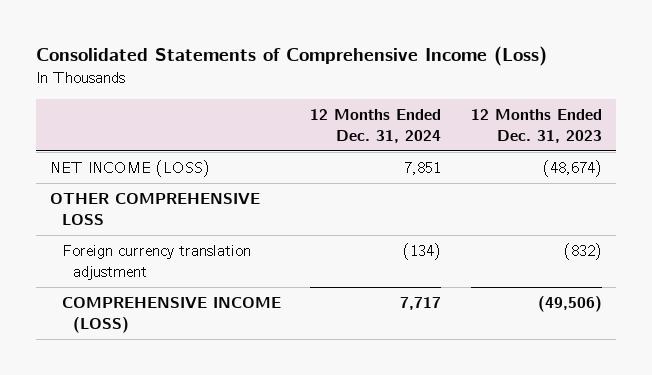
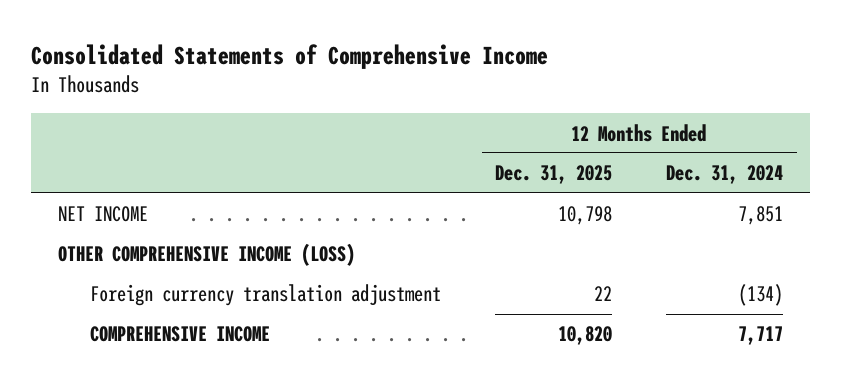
[35,45,547,66] Consolidated Statements of Comprehensive Income (Loss) -> [30,43,548,69] Consolidated Statements of Comprehensive Income
[470,109,602,143] 12 Months Ended Dec. 31, 2023 -> none
none -> [495,165,613,185] Dec. 31, 2025
[50,160,211,178] NET INCOME (LOSS) -> [57,206,148,223] NET INCOME
[50,193,261,225] OTHER COMPREHENSIVE LOSS -> [57,243,355,267] OTHER COMPREHENSIVE INCOME (LOSS)
[61,297,281,333] COMPREHENSIVE INCOME (LOSS) -> [90,326,271,343] COMPREHENSIVE INCOME

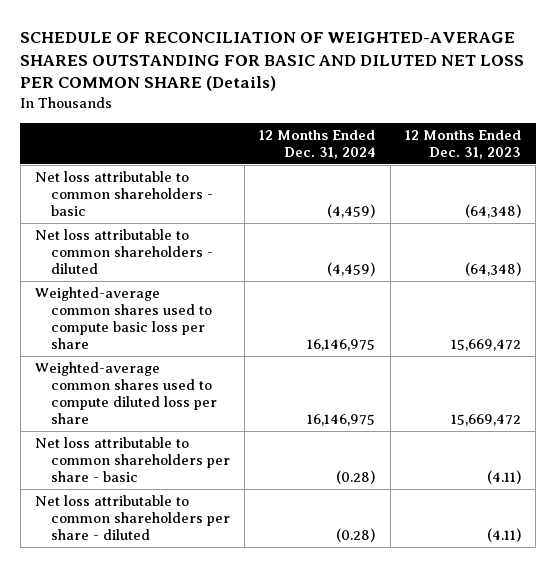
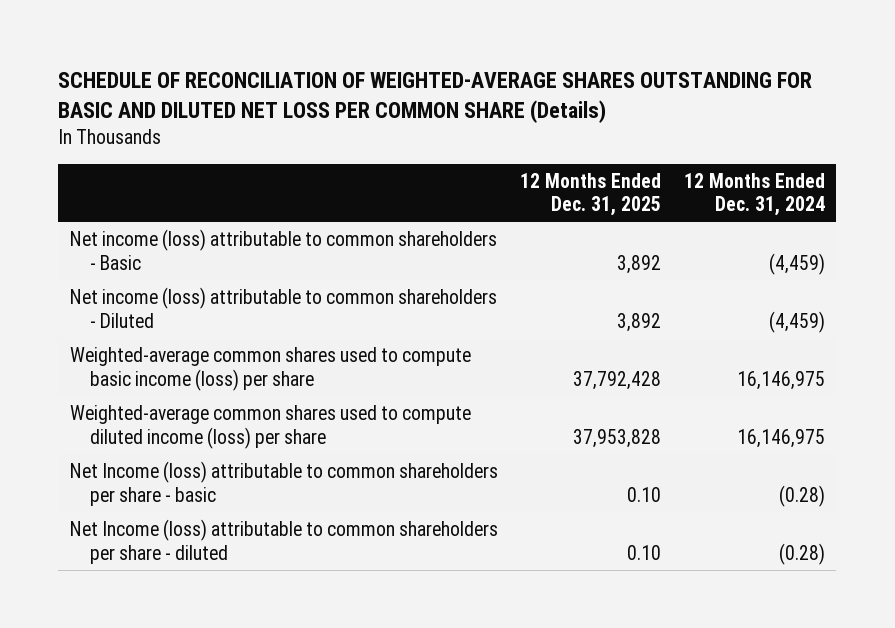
[405,129,522,159] 12 Months Ended Dec. 31, 2023 -> none
none -> [520,172,662,217] 12 Months Ended Dec. 31, 2025
[34,171,213,216] Net loss attributable to common shareholders - basic -> [69,229,497,270] Net income (loss) attributable to common shareholders - Basic
[34,229,213,274] Net loss attributable to common shareholders - diluted -> [69,287,497,328] Net income (loss) attributable to common shareholders - Diluted
[34,287,212,349] Weighted-average common shares used to compute basic loss per share -> [69,347,471,391] Weighted-average common shares used to compute basic income (loss) per share
[34,362,217,424] Weighted-average common shares used to compute diluted loss per share -> [69,405,471,449] Weighted-average common shares used to compute diluted income (loss) per share
[34,437,230,482] Net loss attributable to common shareholders per share - basic -> [69,461,498,506] Net Income (loss) attributable to common shareholders per share - basic
[34,495,230,540] Net loss attributable to common shareholders per share - diluted -> [69,519,498,564] Net Income (loss) attributable to common shareholders per share - diluted

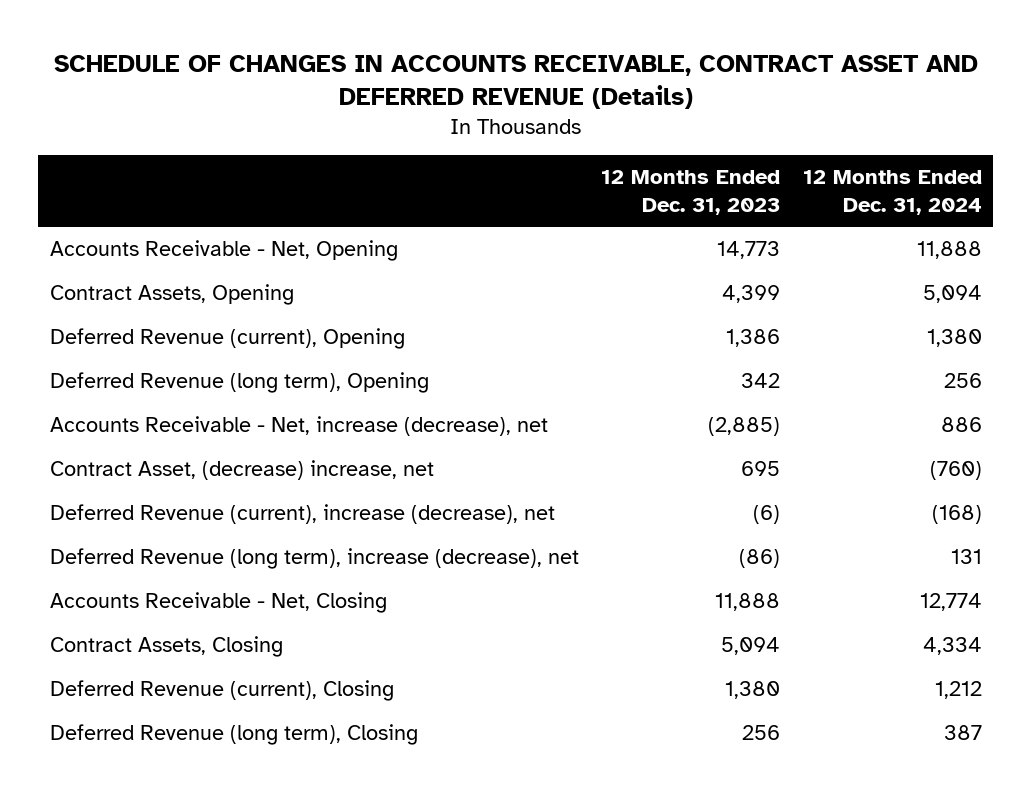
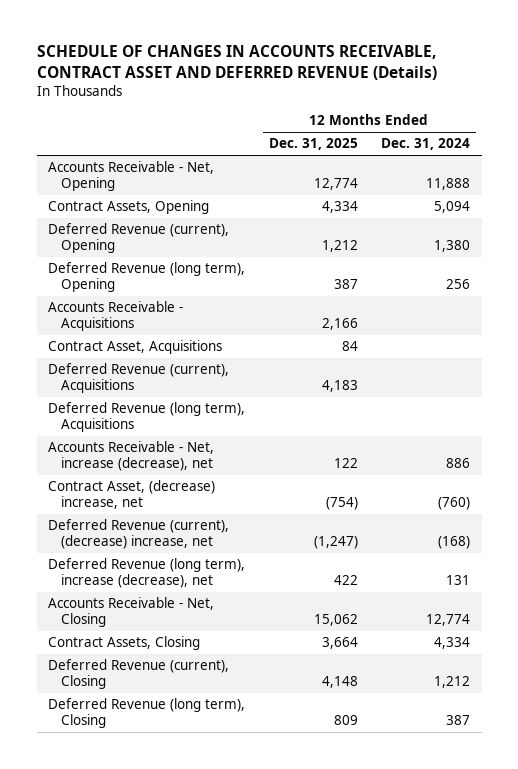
[601,170,781,215] 12 Months Ended Dec. 31, 2023 -> none
none -> [268,138,358,151] Dec. 31, 2025
none -> [48,301,184,332] Accounts Receivable - Acquisitions
none -> [48,340,223,355] Contract Asset, Acquisitions
none -> [48,363,230,394] Deferred Revenue (current), Acquisitions
none -> [48,402,246,433] Deferred Revenue (long term), Acquisitions
[49,504,555,525] Deferred Revenue (current), increase (decrease), net -> [48,519,230,550] Deferred Revenue (current), (decrease) increase, net

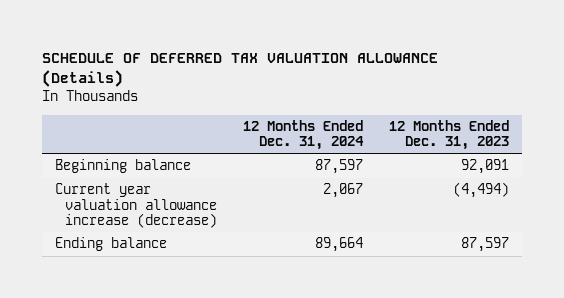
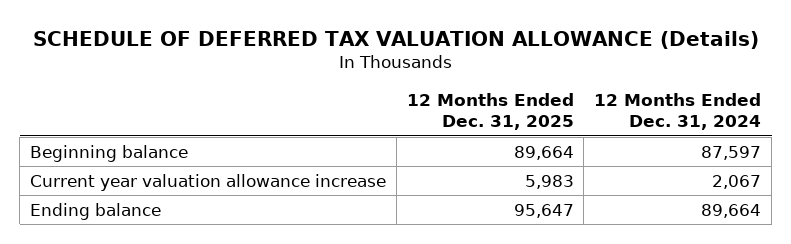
[389,119,510,151] 12 Months Ended Dec. 31, 2023 -> none
none -> [406,93,574,131] 12 Months Ended Dec. 31, 2025
[55,183,217,228] Current year valuation allowance increase (decrease) -> [29,173,386,191] Current year valuation allowance increase

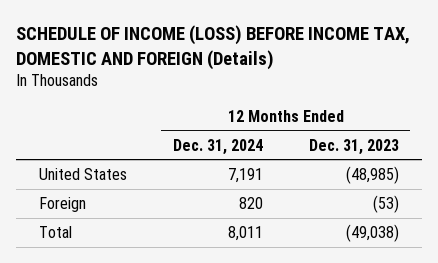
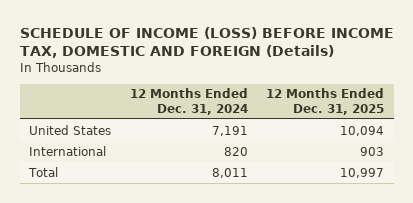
[308,138,399,155] Dec. 31, 2023 -> none
none -> [266,88,385,115] 12 Months Ended Dec. 31, 2025
[38,196,86,212] Foreign -> [28,145,106,156] International

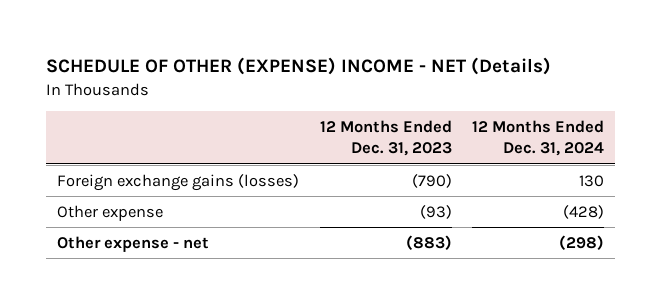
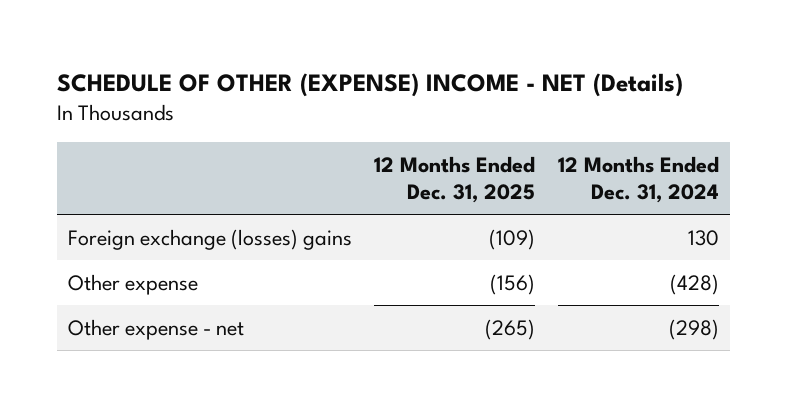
[319,120,452,157] 12 Months Ended Dec. 31, 2023 -> none
none -> [374,155,536,204] 12 Months Ended Dec. 31, 2025
[56,173,299,191] Foreign exchange gains (losses) -> [68,228,353,250] Foreign exchange (losses) gains

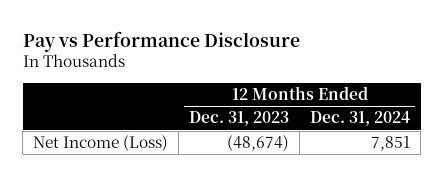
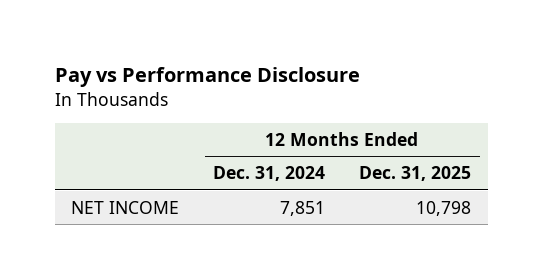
[189,111,290,127] Dec. 31, 2023 -> none
none -> [359,166,472,182] Dec. 31, 2025
[33,135,169,153] Net Income (Loss) -> [71,200,180,214] NET INCOME

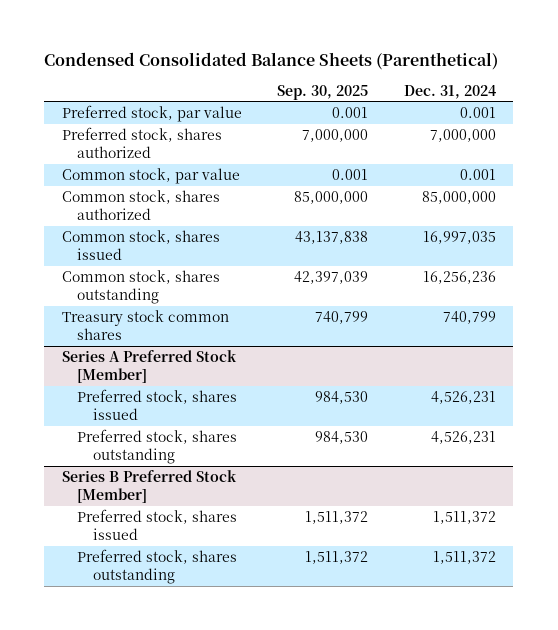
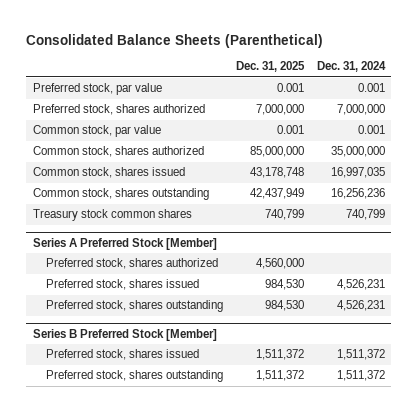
[44,51,499,70] Condensed Consolidated Balance Sheets (Parenthetical) -> [26,33,324,48] Consolidated Balance Sheets (Parenthetical)
[277,84,369,100] Sep. 30, 2025 -> none
none -> [236,61,306,73] Dec. 31, 2025
[421,191,496,205] 85,000,000 -> [330,146,385,158] 35,000,000
none -> [46,258,219,270] Preferred stock, shares authorized

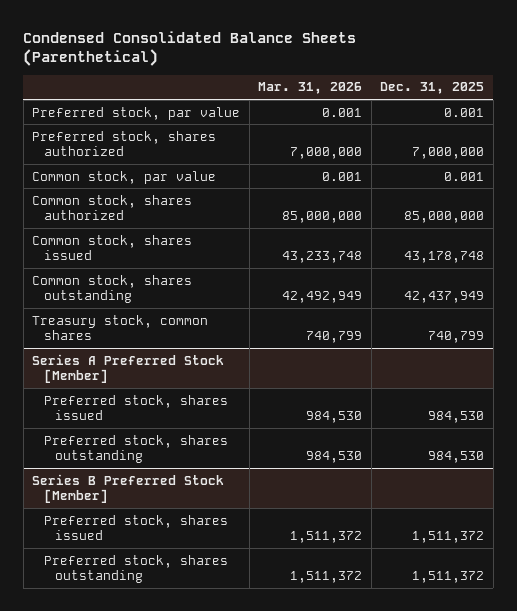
[26,33,324,48] Consolidated Balance Sheets (Parenthetical) -> [23,30,357,67] Condensed Consolidated Balance Sheets (Parenthetical)
[316,61,386,73] Dec. 31, 2024 -> none
none -> [258,82,363,95] Mar. 31, 2026
[32,209,192,222] Treasury stock common shares -> [32,314,209,340] Treasury stock, common shares
[46,258,219,270] Preferred stock, shares authorized -> none

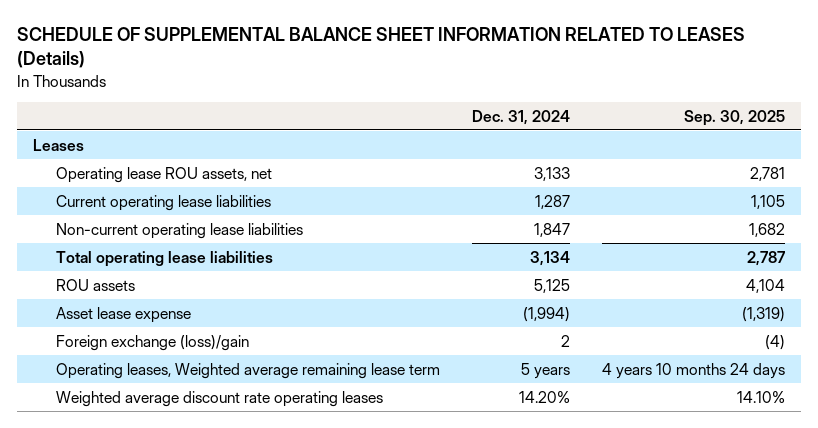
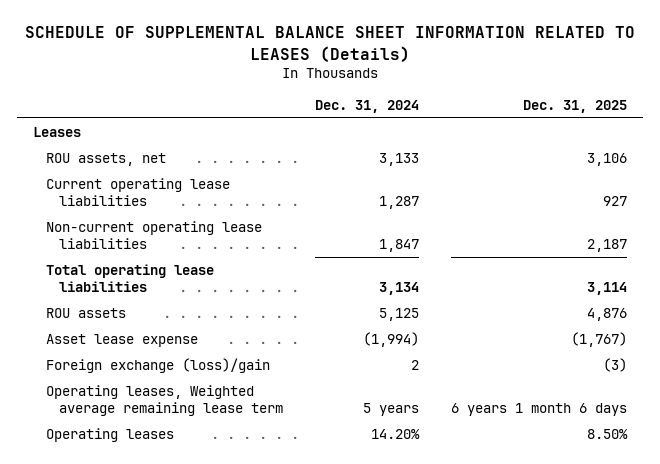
[684,109,786,126] Sep. 30, 2025 -> none
none -> [522,99,627,113] Dec. 31, 2025
[55,166,272,183] Operating lease ROU assets, net -> [46,152,167,166] ROU assets, net
[55,390,383,407] Weighted average discount rate operating leases -> [46,427,175,442] Operating leases

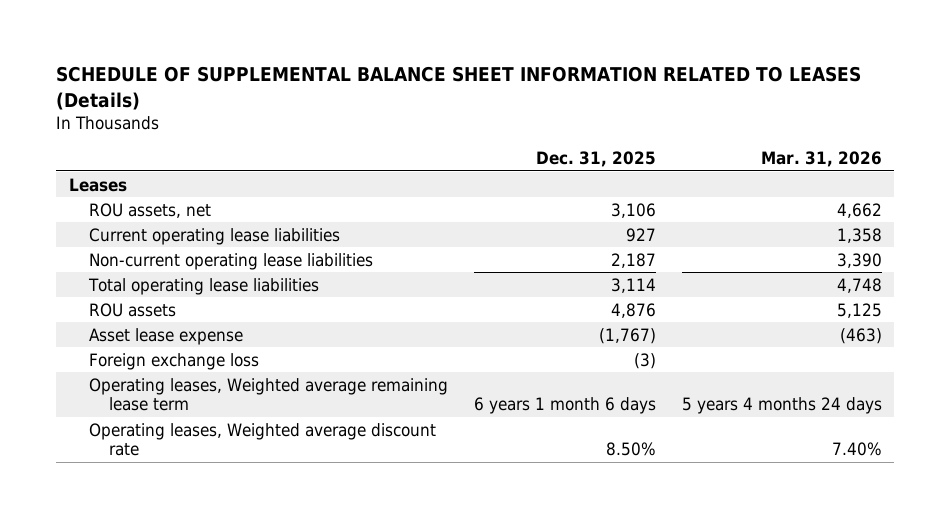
[315,99,420,113] Dec. 31, 2024 -> none
none -> [760,151,882,168] Mar. 31, 2026
[46,357,271,373] Foreign exchange (loss)/gain -> [88,352,259,370] Foreign exchange loss
[46,427,175,442] Operating leases -> [88,422,436,457] Operating leases, Weighted average discount rate

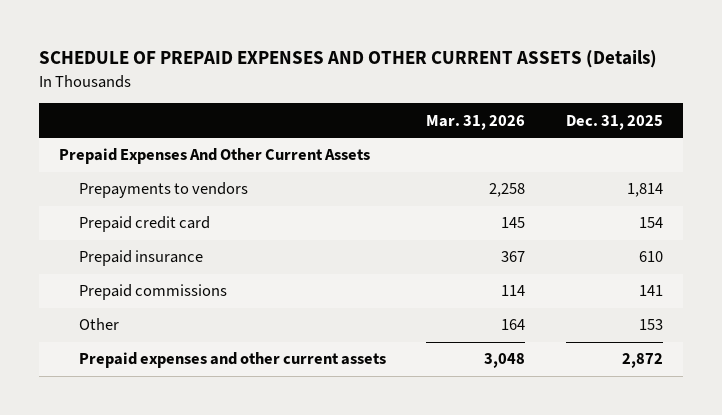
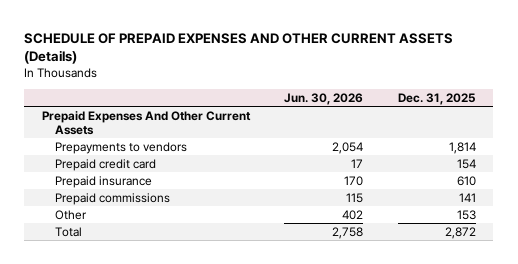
[426,114,526,130] Mar. 31, 2026 -> none
none -> [284,92,364,105] Jun. 30, 2026
[78,352,386,369] Prepaid expenses and other current assets -> [54,226,82,237] Total

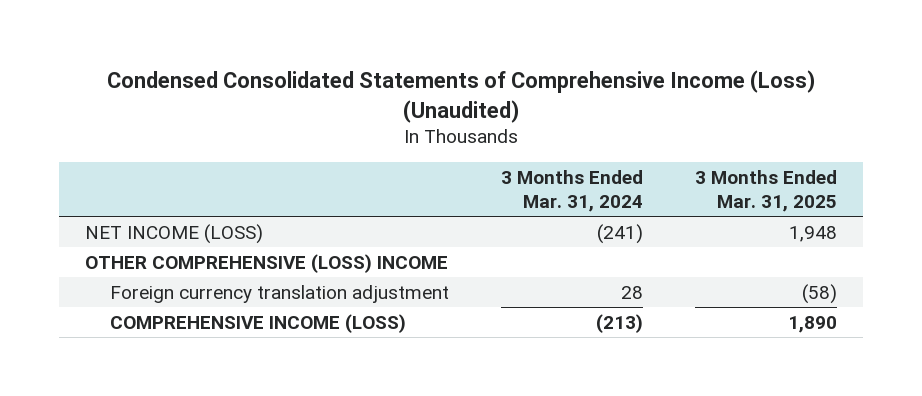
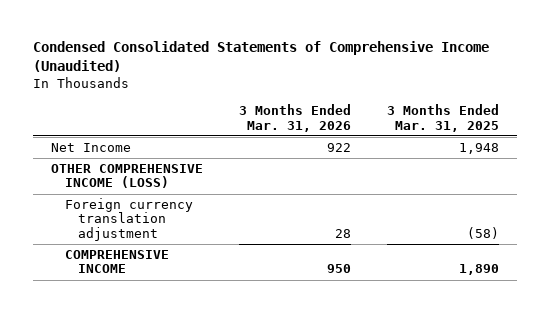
[107,70,816,123] Condensed Consolidated Statements of Comprehensive Income (Loss) (Unaudited) -> [32,41,489,73] Condensed Consolidated Statements of Comprehensive Income (Unaudited)
[500,169,643,212] 3 Months Ended Mar. 31, 2024 -> none
none -> [239,104,352,132] 3 Months Ended Mar. 31, 2026
[85,223,264,244] NET INCOME (LOSS) -> [50,143,131,153] Net Income
[85,253,449,273] OTHER COMPREHENSIVE (LOSS) INCOME -> [50,164,203,189] OTHER COMPREHENSIVE INCOME (LOSS)
[109,313,406,333] COMPREHENSIVE INCOME (LOSS) -> [64,250,169,274] COMPREHENSIVE INCOME

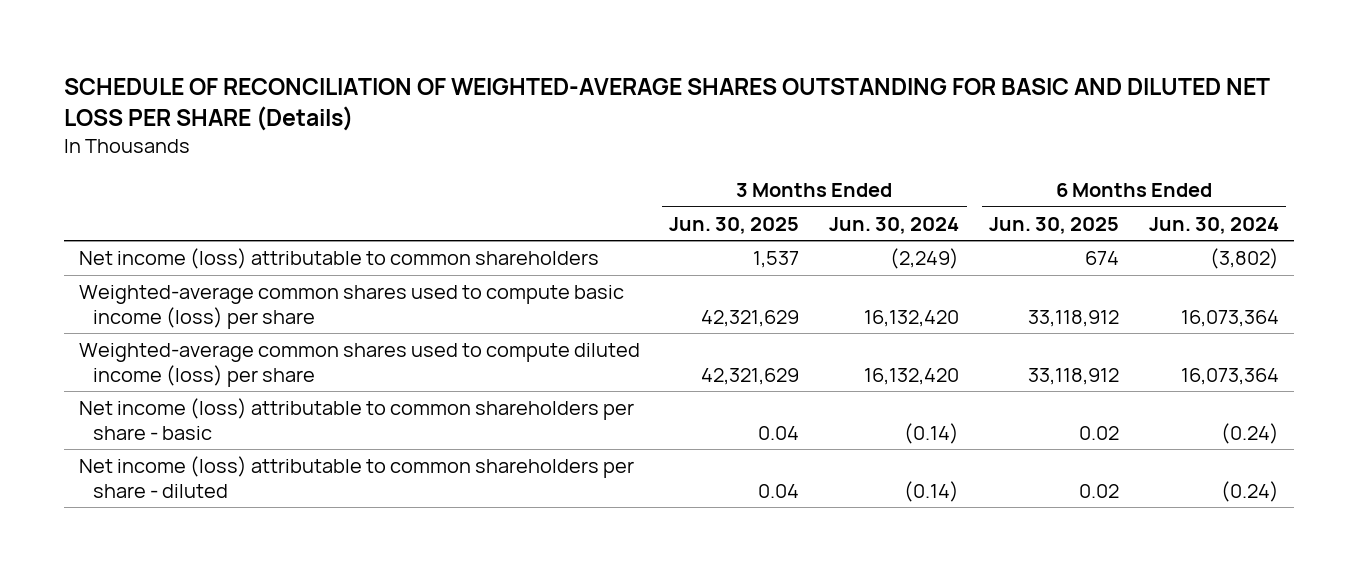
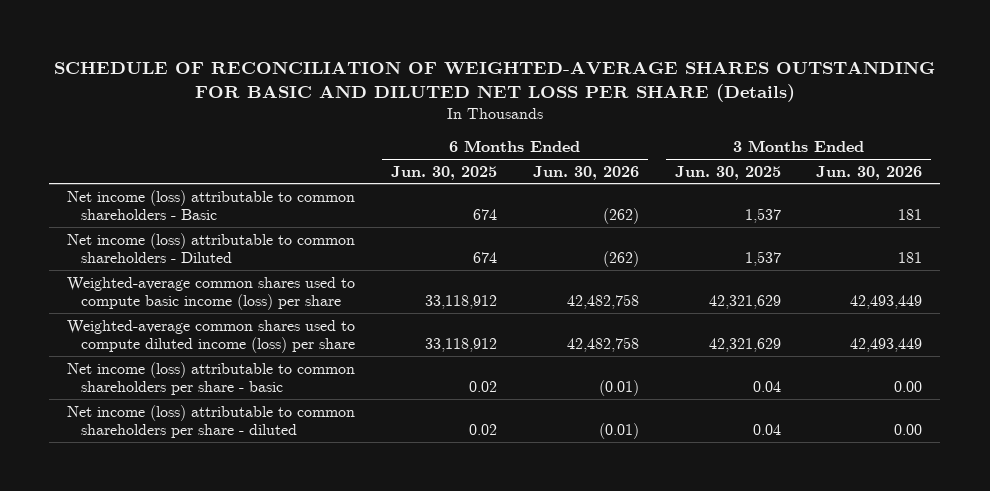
[829,216,960,234] Jun. 30, 2024 -> none
[1148,216,1279,234] Jun. 30, 2024 -> none
none -> [532,165,639,180] Jun. 30, 2026
none -> [816,165,923,180] Jun. 30, 2026
[78,248,599,270] Net income (loss) attributable to common shareholders -> [67,189,356,221] Net income (loss) attributable to common shareholders - Basic
none -> [67,232,356,264] Net income (loss) attributable to common shareholders - Diluted

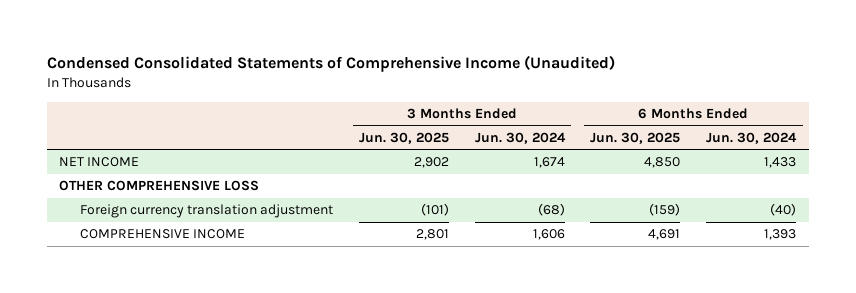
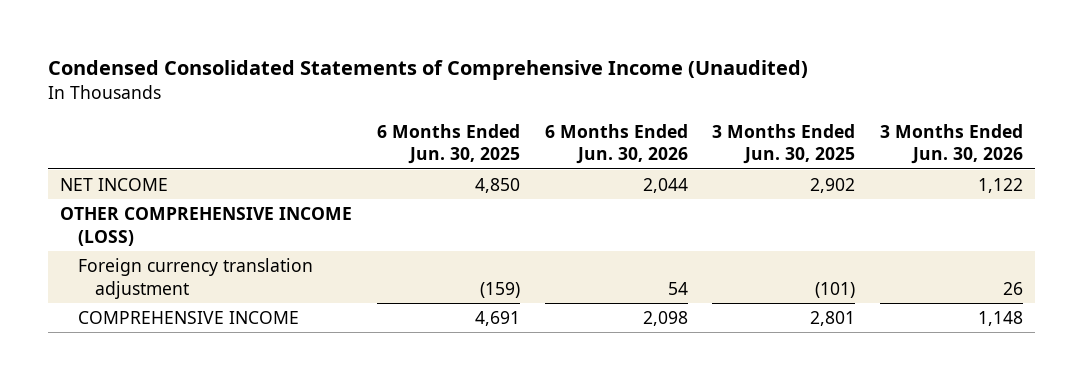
[474,131,566,144] Jun. 30, 2024 -> none
[706,131,798,144] Jun. 30, 2024 -> none
none -> [544,123,688,165] 6 Months Ended Jun. 30, 2026
none -> [879,123,1023,165] 3 Months Ended Jun. 30, 2026
[59,180,260,192] OTHER COMPREHENSIVE LOSS -> [60,207,353,246] OTHER COMPREHENSIVE INCOME (LOSS)

